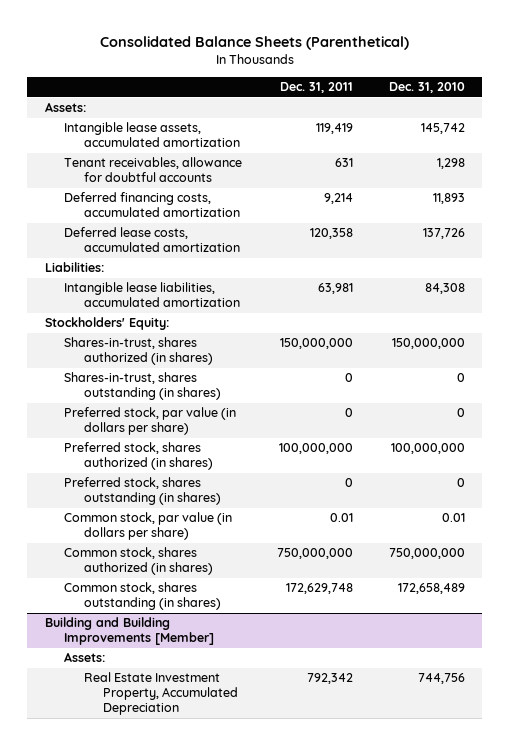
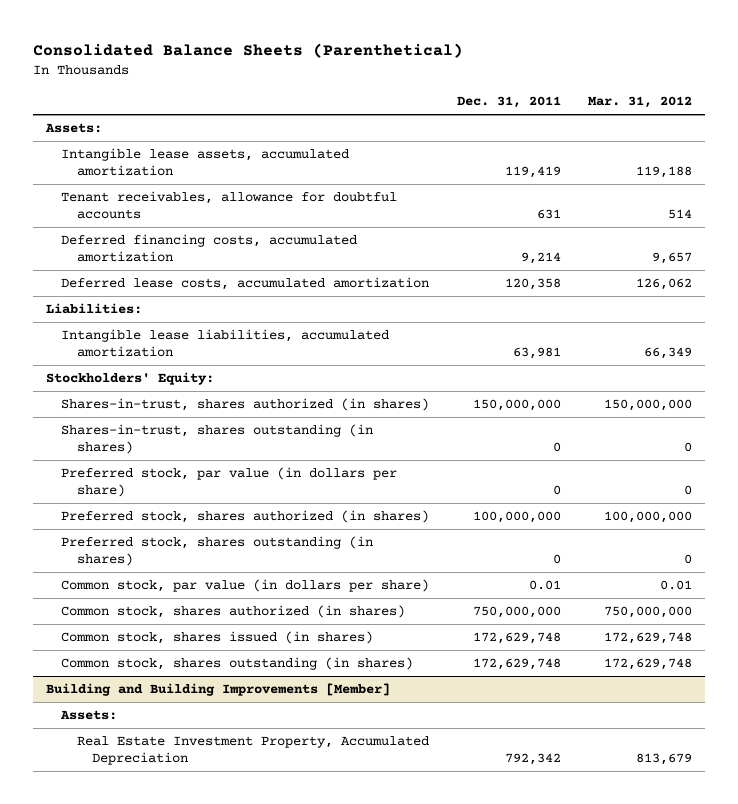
[388,82,465,94] Dec. 31, 2010 -> none
none -> [587,96,692,109] Mar. 31, 2012
none -> [61,631,374,645] Common stock, shares issued (in shares)

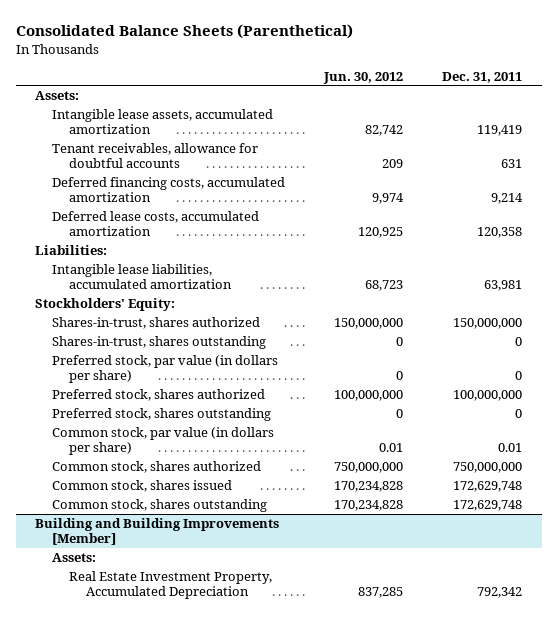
[587,96,692,109] Mar. 31, 2012 -> none
none -> [323,71,404,84] Jun. 30, 2012
[61,398,430,412] Shares-in-trust, shares authorized (in shares) -> [51,317,260,330] Shares-in-trust, shares authorized
[61,424,374,454] Shares-in-trust, shares outstanding (in shares) -> [51,336,266,350] Shares-in-trust, shares outstanding
[61,510,430,524] Preferred stock, shares authorized (in shares) -> [51,389,265,402] Preferred stock, shares authorized
[61,536,374,566] Preferred stock, shares outstanding (in shares) -> [51,408,271,422] Preferred stock, shares outstanding
[61,605,406,619] Common stock, shares authorized (in shares) -> [51,461,261,474] Common stock, shares authorized
[61,631,374,645] Common stock, shares issued (in shares) -> [51,480,232,493] Common stock, shares issued
[61,657,414,671] Common stock, shares outstanding (in shares) -> [51,499,267,513] Common stock, shares outstanding

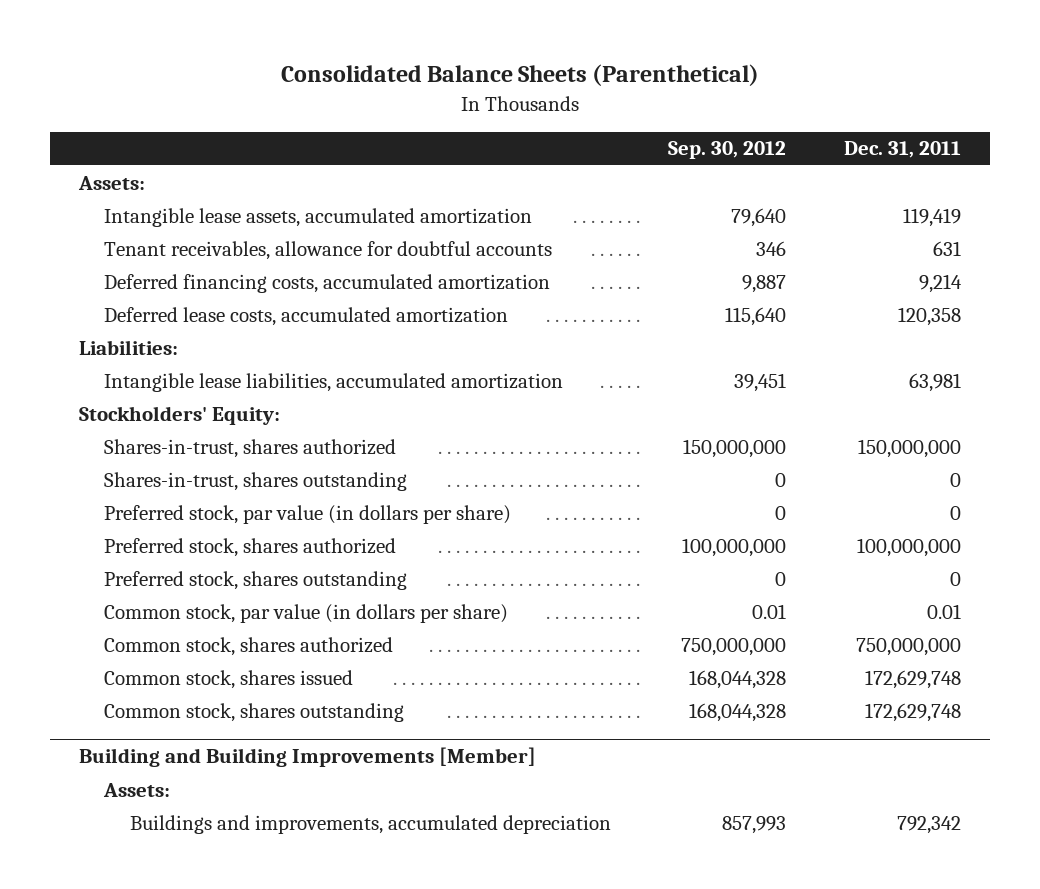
[323,71,404,84] Jun. 30, 2012 -> none
none -> [668,141,787,160] Sep. 30, 2012
[68,571,272,600] Real Estate Investment Property, Accumulated Depreciation -> [129,814,611,834] Buildings and improvements, accumulated depreciation

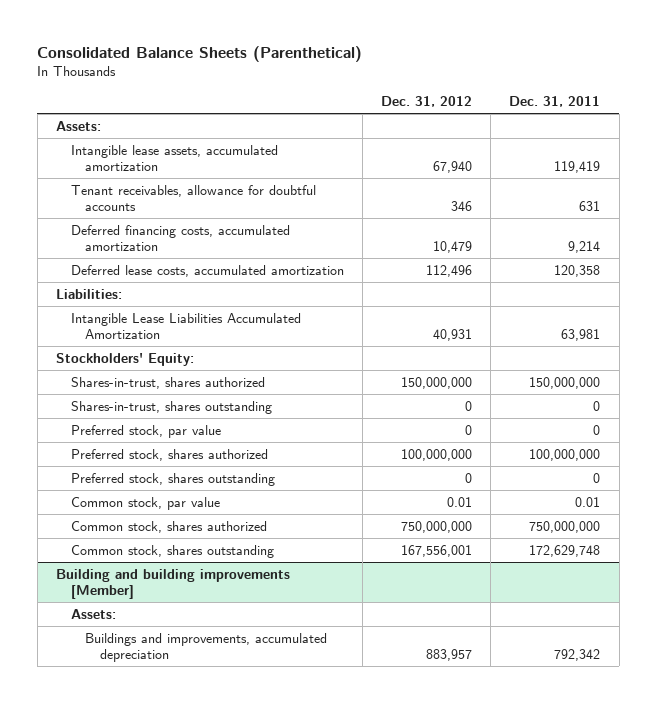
[668,141,787,160] Sep. 30, 2012 -> none
none -> [380,96,472,108] Dec. 31, 2012
[104,372,564,392] Intangible lease liabilities, accumulated amortization -> [70,312,301,339] Intangible Lease Liabilities Accumulated Amortization
[104,504,512,524] Preferred stock, par value (in dollars per share) -> [70,424,221,438] Preferred stock, par value
[104,603,509,623] Common stock, par value (in dollars per share) -> [70,496,220,510] Common stock, par value
[104,669,354,689] Common stock, shares issued -> none
[78,747,536,768] Building and Building Improvements [Member] -> [55,568,290,599] Building and building improvements [Member]

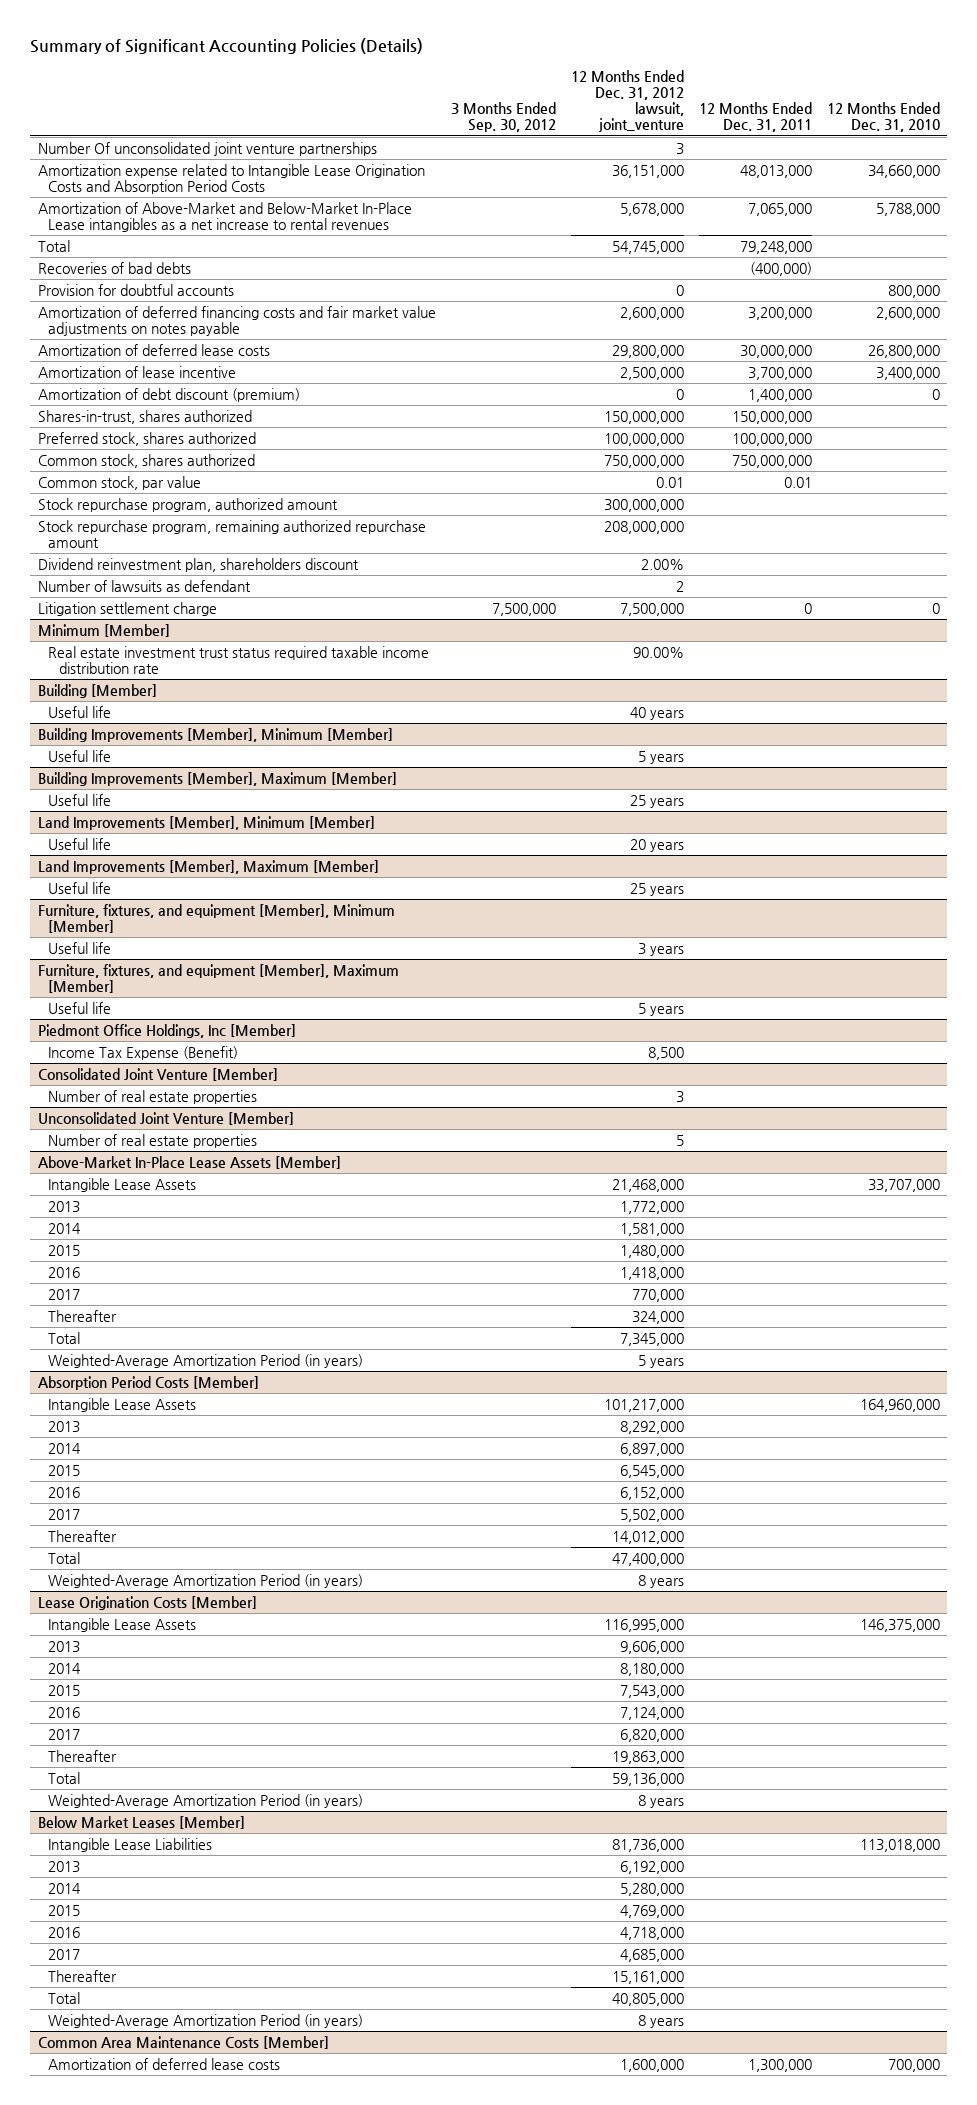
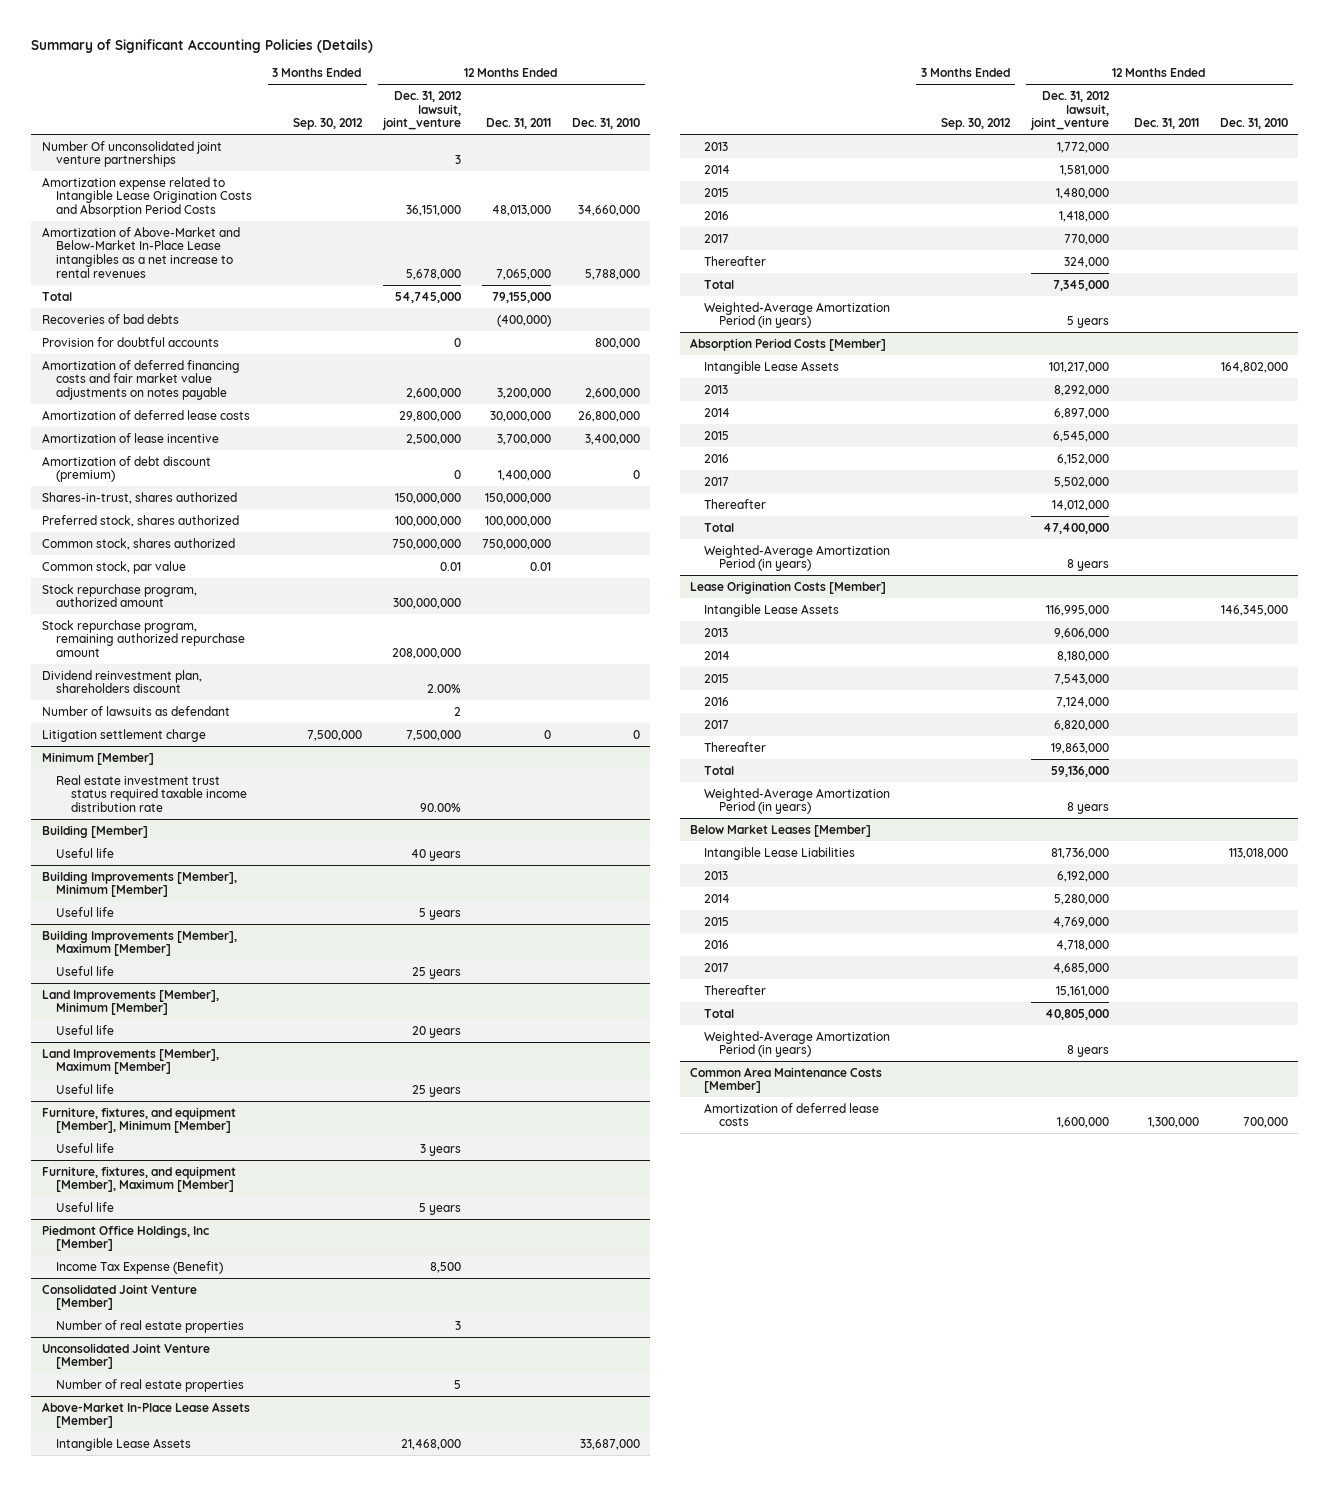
[739,240,812,254] 79,248,000 -> [491,291,551,303] 79,155,000
[867,1178,940,1192] 33,707,000 -> [579,1438,640,1450] 33,687,000
[859,1398,940,1412] 164,960,000 -> [1220,361,1288,373] 164,802,000
[859,1618,940,1632] 146,375,000 -> [1220,604,1288,616] 146,345,000

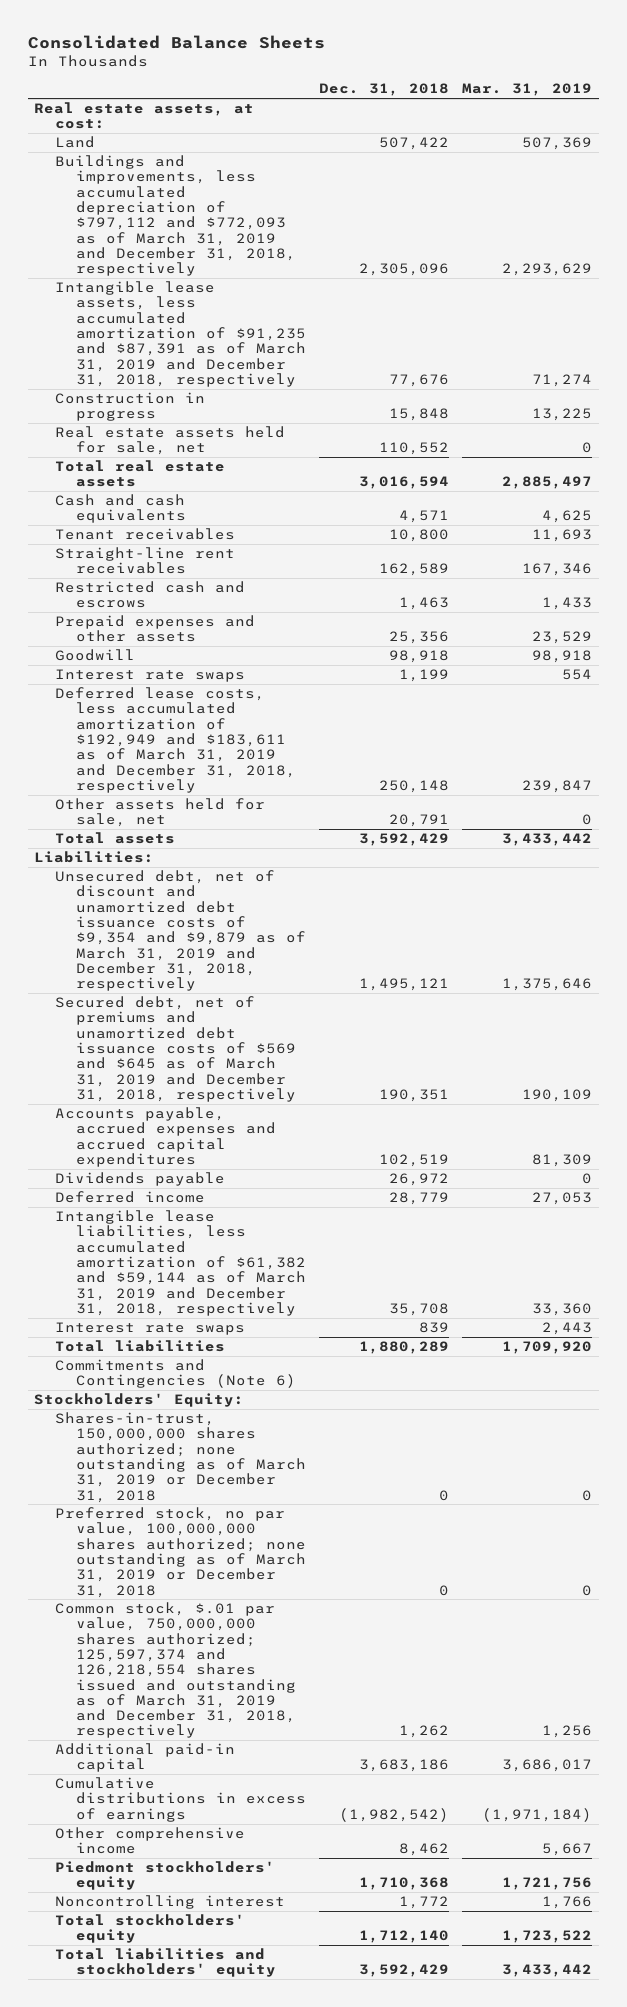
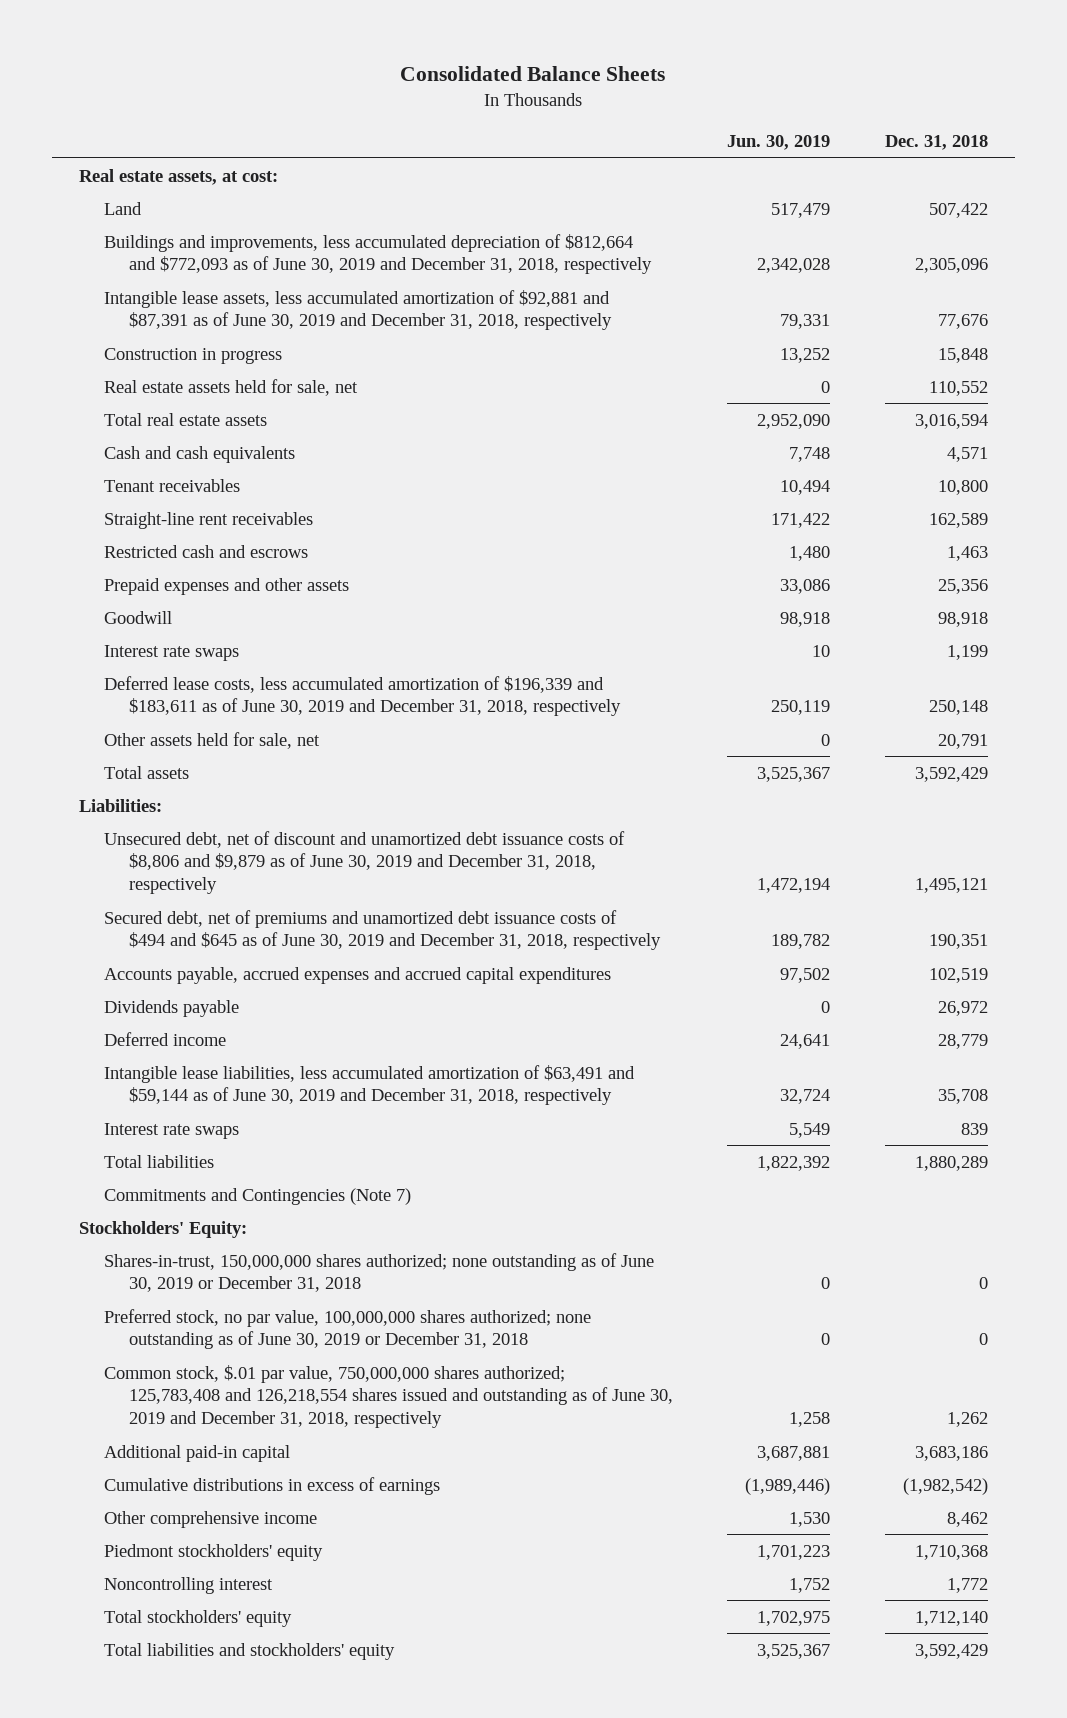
[462,83,593,97] Mar. 31, 2019 -> none
none -> [727,135,831,151] Jun. 30, 2019
[54,155,296,277] Buildings and improvements, less accumulated depreciation of $797,112 and $772,093 as of March 31, 2019 and December 31, 2018, respectively -> [104,233,653,275] Buildings and improvements, less accumulated depreciation of $812,664 and $772,093 as of June 30, 2019 and December 31, 2018, respectively
[54,281,306,387] Intangible lease assets, less accumulated amortization of $91,235 and $87,391 as of March 31, 2019 and December 31, 2018, respectively -> [104,289,613,331] Intangible lease assets, less accumulated amortization of $92,881 and $87,391 as of June 30, 2019 and December 31, 2018, respectively
[54,687,296,793] Deferred lease costs, less accumulated amortization of $192,949 and $183,611 as of March 31, 2019 and December 31, 2018, respectively -> [104,675,622,717] Deferred lease costs, less accumulated amortization of $196,339 and $183,611 as of June 30, 2019 and December 31, 2018, respectively
[54,870,306,992] Unsecured debt, net of discount and unamortized debt issuance costs of $9,354 and $9,879 as of March 31, 2019 and December 31, 2018, respectively -> [104,830,626,895] Unsecured debt, net of discount and unamortized debt issuance costs of $8,806 and $9,879 as of June 30, 2019 and December 31, 2018, respectively
[54,996,296,1102] Secured debt, net of premiums and unamortized debt issuance costs of $569 and $645 as of March 31, 2019 and December 31, 2018, respectively -> [104,909,662,951] Secured debt, net of premiums and unamortized debt issuance costs of $494 and $645 as of June 30, 2019 and December 31, 2018, respectively
[54,1210,306,1316] Intangible lease liabilities, less accumulated amortization of $61,382 and $59,144 as of March 31, 2019 and December 31, 2018, respectively -> [104,1064,636,1106] Intangible lease liabilities, less accumulated amortization of $63,491 and $59,144 as of June 30, 2019 and December 31, 2018, respectively
[54,1359,296,1389] Commitments and Contingencies (Note 6) -> [104,1187,412,1205] Commitments and Contingencies (Note 7)
[54,1412,306,1503] Shares-in-trust, 150,000,000 shares authorized; none outstanding as of March 31, 2019 or December 31, 2018 -> [104,1252,655,1293] Shares-in-trust, 150,000,000 shares authorized; none outstanding as of June 30, 2019 or December 31, 2018
[54,1507,306,1598] Preferred stock, no par value, 100,000,000 shares authorized; none outstanding as of March 31, 2019 or December 31, 2018 -> [104,1308,592,1350] Preferred stock, no par value, 100,000,000 shares authorized; none outstanding as of June 30, 2019 or December 31, 2018
[54,1602,296,1739] Common stock, $.01 par value, 750,000,000 shares authorized; 125,597,374 and 126,218,554 shares issued and outstanding as of March 31, 2019 and December 31, 2018, respectively -> [104,1364,674,1429] Common stock, $.01 par value, 750,000,000 shares authorized; 125,783,408 and 126,218,554 shares issued and outstanding as of June 30, 2019 and December 31, 2018, respectively

